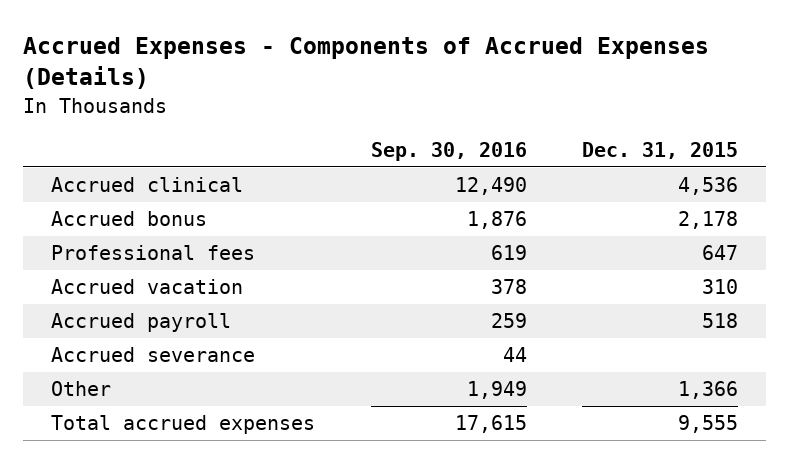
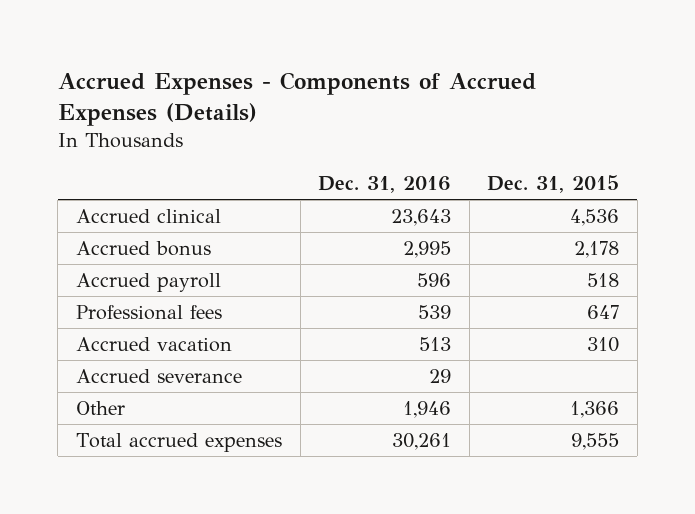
[370,141,527,161] Sep. 30, 2016 -> none
none -> [318,175,452,193] Dec. 31, 2016
[50,313,231,333] Accrued payroll -> [75,272,221,292] Accrued payroll

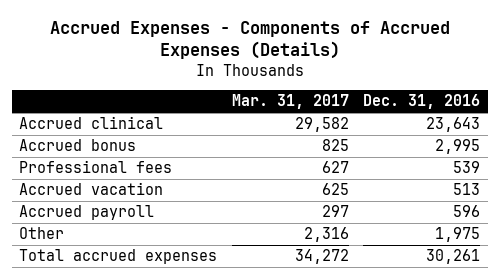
[487,174,620,193] Dec. 31, 2015 -> none
none -> [231,94,349,110] Mar. 31, 2017
[75,368,242,383] Accrued severance -> none
[75,272,221,292] Accrued payroll -> [19,205,155,221] Accrued payroll
[403,400,452,418] 1,946 -> [435,227,481,243] 1,975

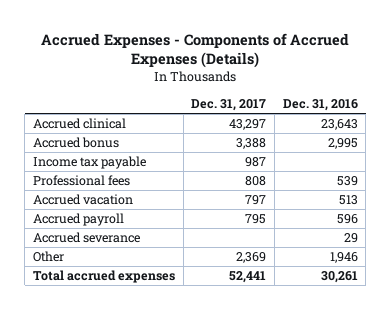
[231,94,349,110] Mar. 31, 2017 -> none
none -> [191,99,267,112] Dec. 31, 2017
none -> [33,156,147,170] Income tax payable
none -> [33,232,141,244] Accrued severance
[435,227,481,243] 1,975 -> [329,252,358,264] 1,946

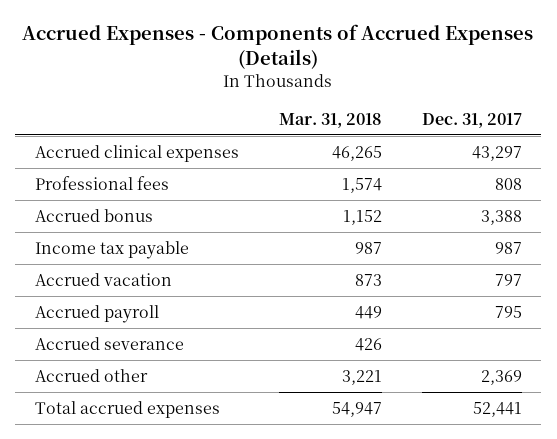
[282,99,358,112] Dec. 31, 2016 -> none
none -> [278,112,382,128] Mar. 31, 2018
[33,118,127,130] Accrued clinical -> [34,144,239,162] Accrued clinical expenses
[33,175,131,187] Professional fees -> [34,175,169,190] Professional fees
[33,251,65,263] Other -> [34,368,148,382] Accrued other

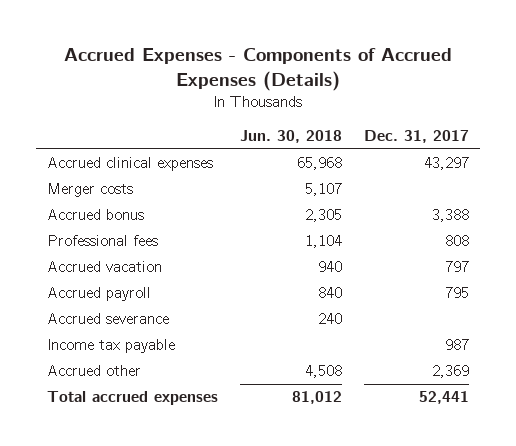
[278,112,382,128] Mar. 31, 2018 -> none
none -> [240,130,343,144] Jun. 30, 2018
none -> [47,183,134,198] Merger costs
[34,175,169,190] Professional fees -> [47,235,159,247] Professional fees
[34,240,189,259] Income tax payable -> [47,339,176,354] Income tax payable

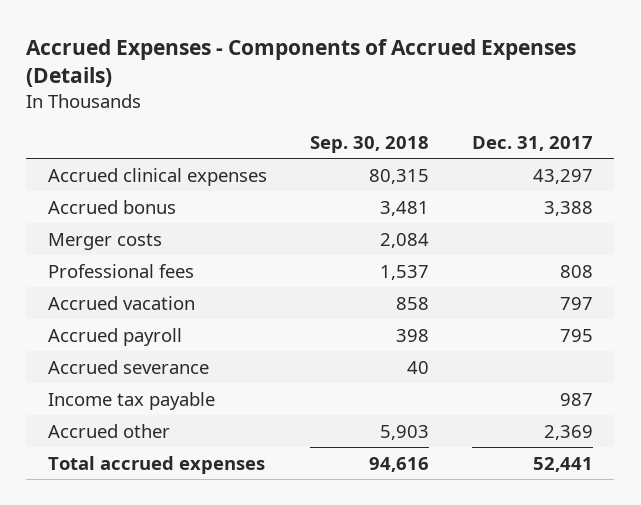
[240,130,343,144] Jun. 30, 2018 -> none
none -> [309,135,429,153] Sep. 30, 2018
[47,183,134,198] Merger costs -> [47,232,162,250] Merger costs

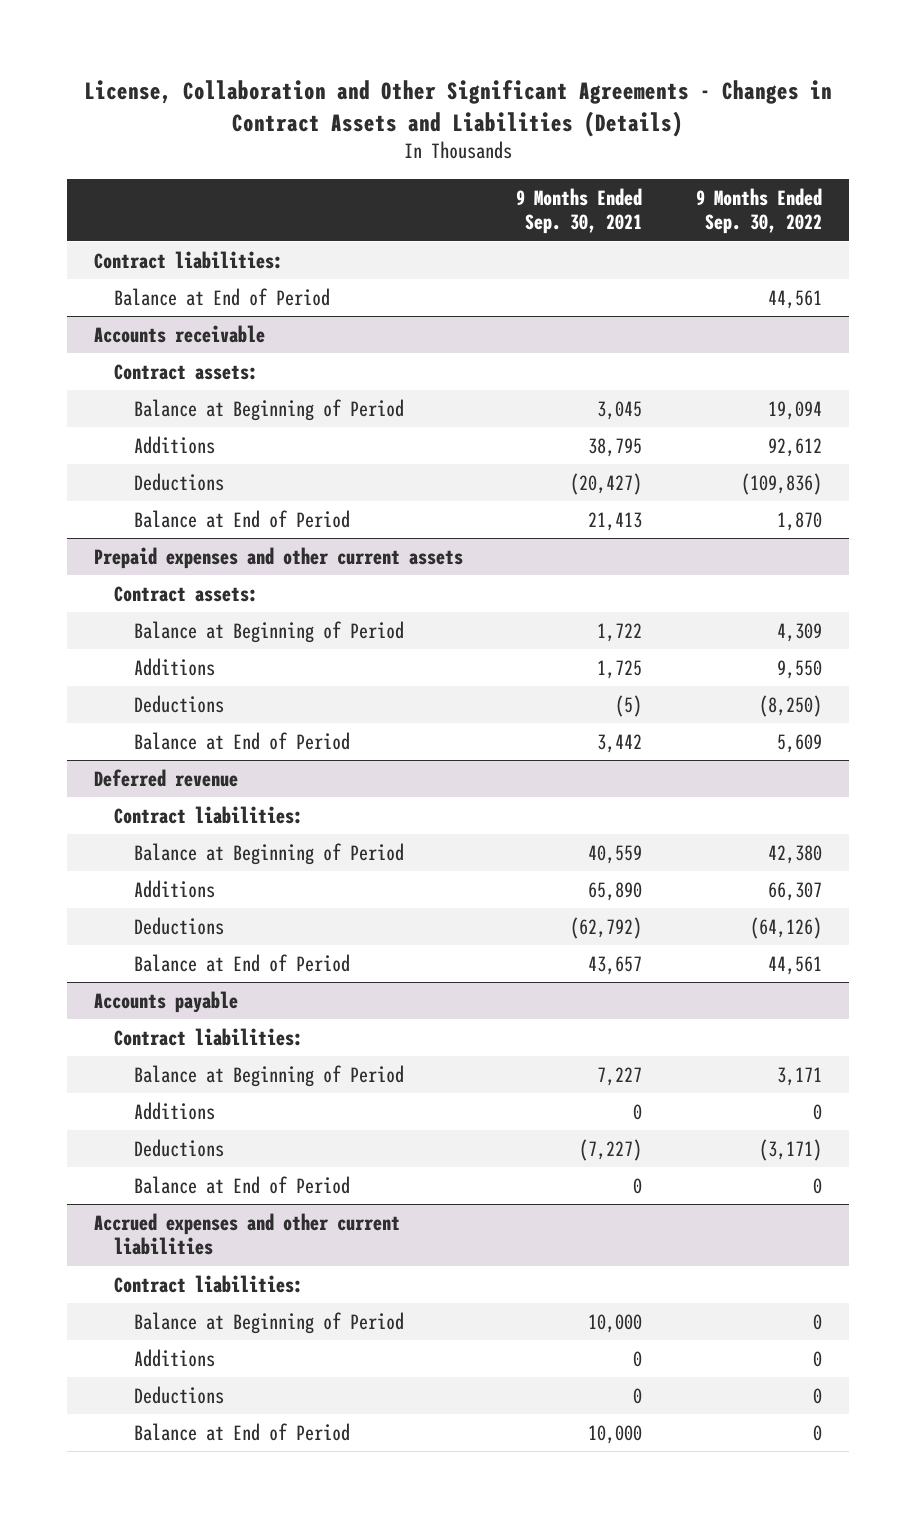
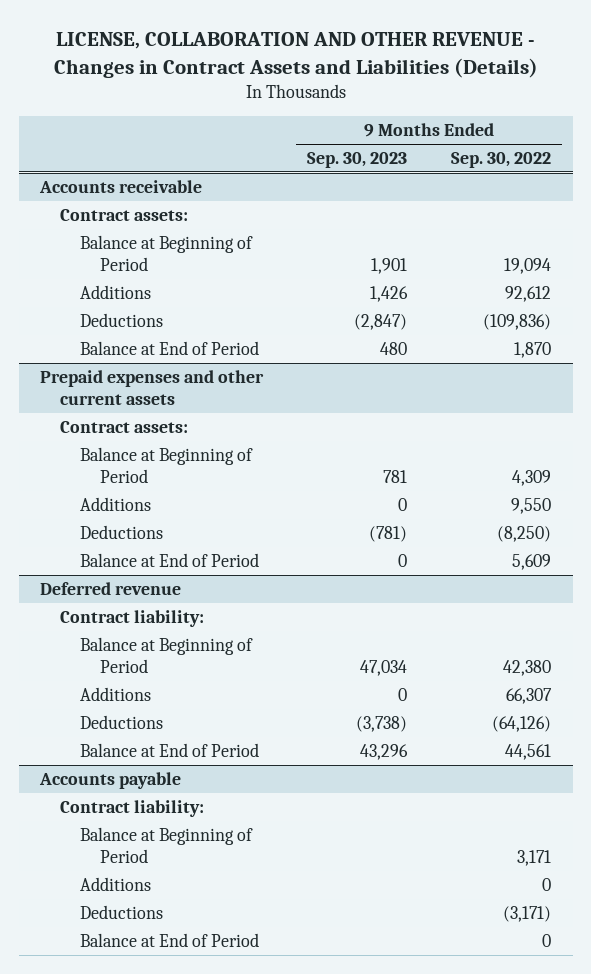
[83,79,832,137] License, Collaboration and Other Significant Agreements - Changes in Contract Assets and Liabilities (Details) -> [53,32,538,79] LICENSE, COLLABORATION AND OTHER REVENUE - Changes in Contract Assets and Liabilities (Details)
[516,187,643,235] 9 Months Ended Sep. 30, 2021 -> none
none -> [307,151,408,168] Sep. 30, 2023
[93,250,283,269] Contract liabilities: -> none
[113,287,330,306] Balance at End of Period -> none
[113,805,303,824] Contract liabilities: -> [60,609,205,627] Contract liability:
[113,1027,303,1046] Contract liabilities: -> [60,799,205,817] Contract liability:
[93,1212,400,1256] Accrued expenses and other current liabilities -> none
[113,1274,303,1293] Contract liabilities: -> none
[133,1311,404,1334] Balance at Beginning of Period -> none
[133,1348,215,1367] Additions -> none
[133,1385,224,1404] Deductions -> none
[133,1422,350,1441] Balance at End of Period -> none

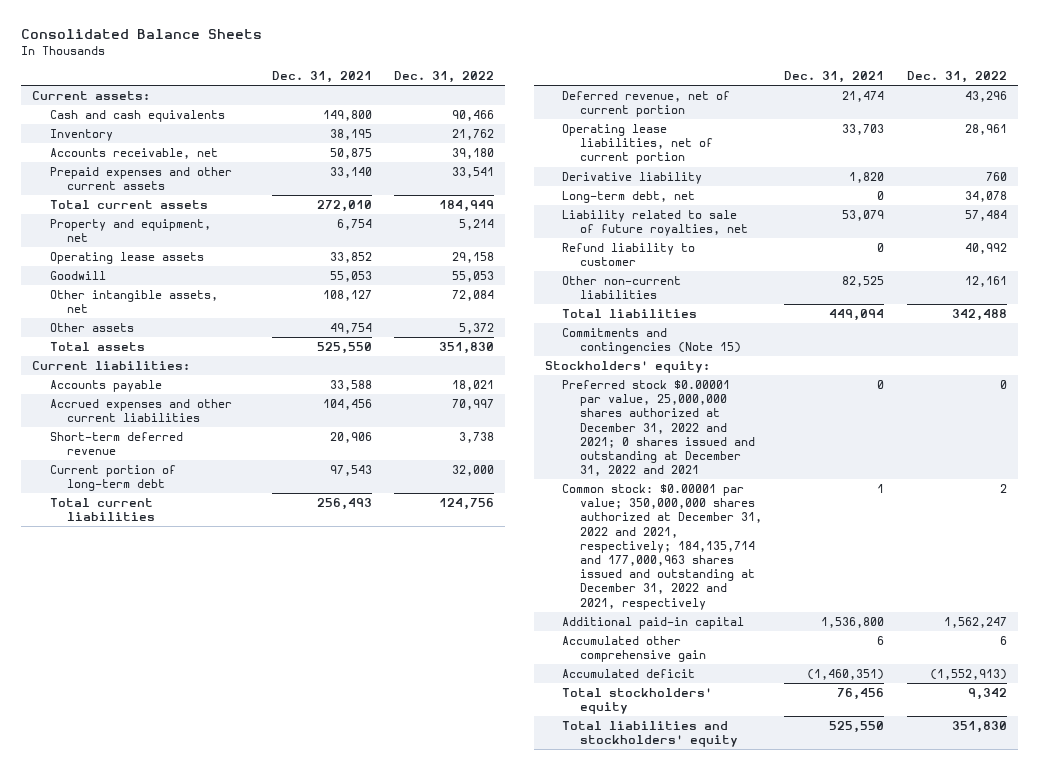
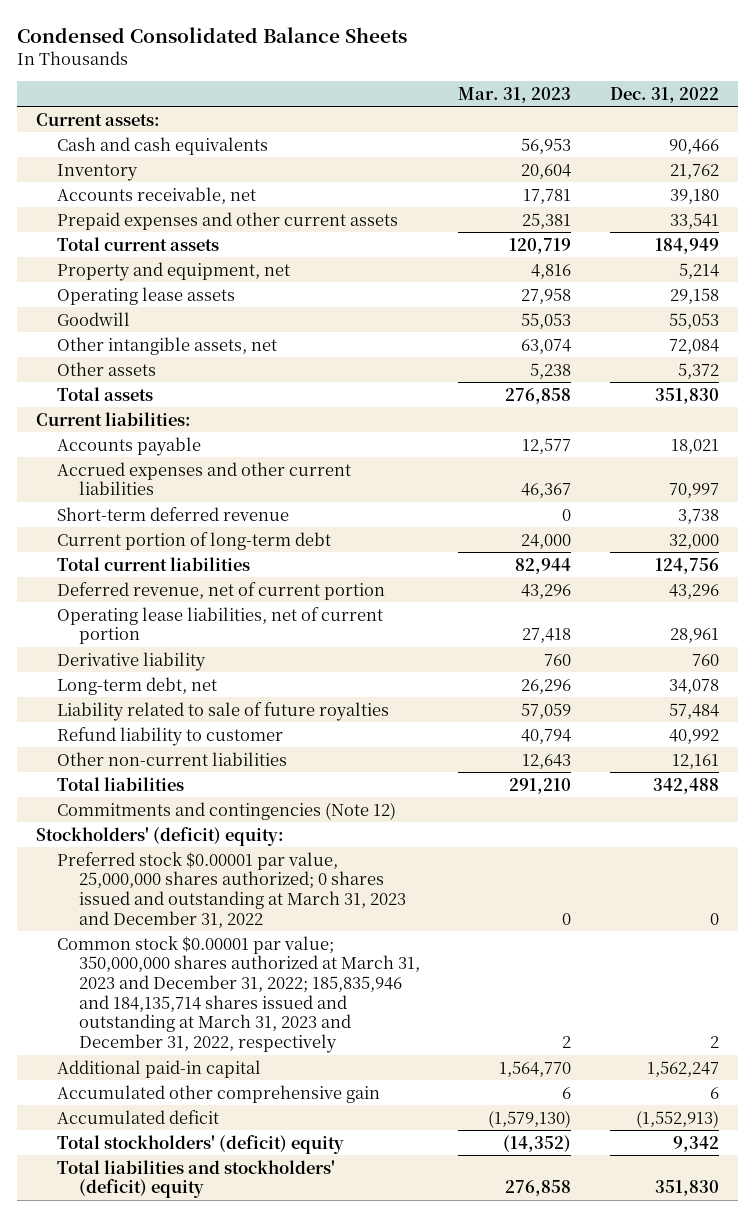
[21,29,263,40] Consolidated Balance Sheets -> [16,26,407,43] Condensed Consolidated Balance Sheets
[271,70,372,83] Dec. 31, 2021 -> none
none -> [458,86,572,103] Mar. 31, 2023
[562,209,748,237] Liability related to sale of future royalties, net -> [57,701,390,721] Liability related to sale of future royalties
[562,327,741,355] Commitments and contingencies (Note 15) -> [57,801,397,820] Commitments and contingencies (Note 12)
[545,360,711,373] Stockholders' equity: -> [36,826,285,846] Stockholders' (deficit) equity:
[562,379,755,477] Preferred stock $0.00001 par value, 25,000,000 shares authorized at December 31, 2022 and 2021; 0 shares issued and outstanding at December 31, 2022 and 2021 -> [57,851,406,928] Preferred stock $0.00001 par value, 25,000,000 shares authorized; 0 shares issued and outstanding at March 31, 2023 and December 31, 2022
[562,483,762,610] Common stock: $0.00001 par value; 350,000,000 shares authorized at December 31, 2022 and 2021, respectively; 184,135,714 and 177,000,963 shares issued and outstanding at December 31, 2022 and 2021, respectively -> [57,935,420,1053] Common stock $0.00001 par value; 350,000,000 shares authorized at March 31, 2023 and December 31, 2022; 185,835,946 and 184,135,714 shares issued and outstanding at March 31, 2023 and December 31, 2022, respectively
[562,687,713,715] Total stockholders' equity -> [57,1134,345,1154] Total stockholders' (deficit) equity
[562,720,738,748] Total liabilities and stockholders' equity -> [57,1159,336,1199] Total liabilities and stockholders' (deficit) equity

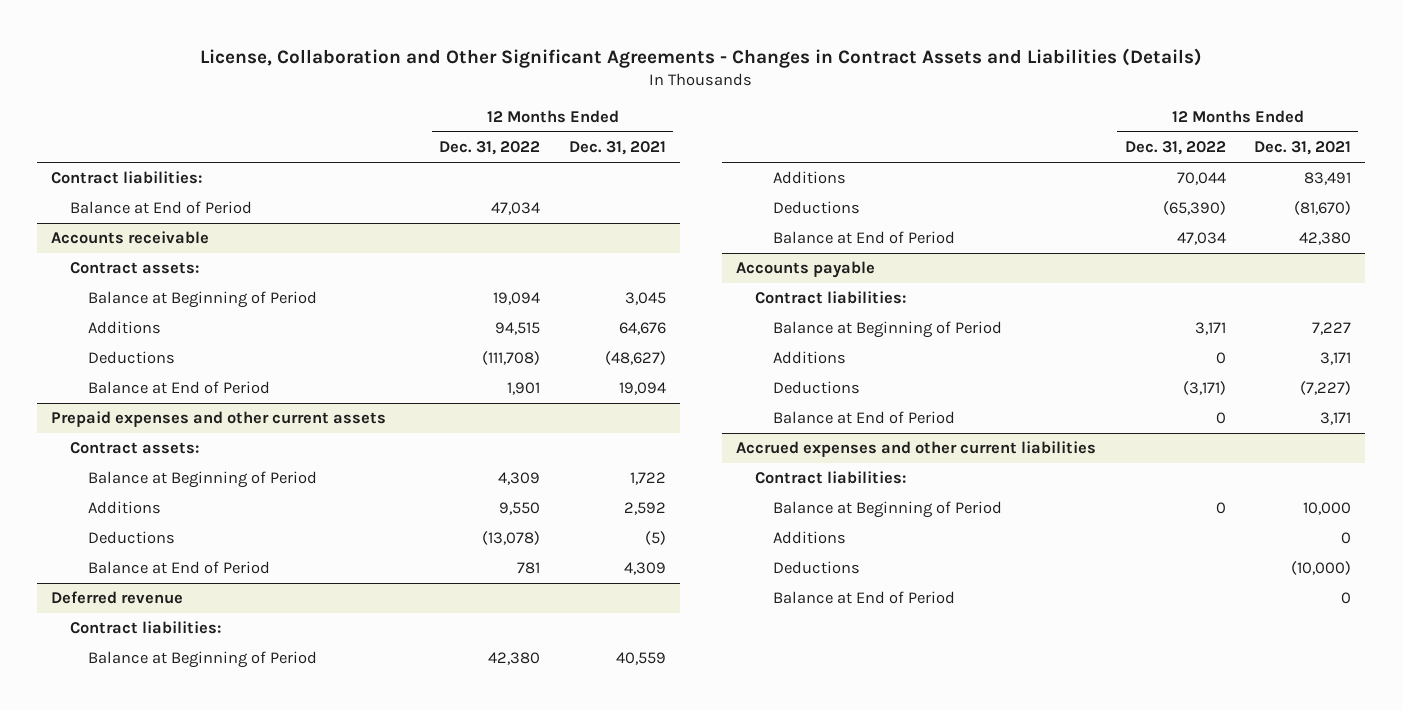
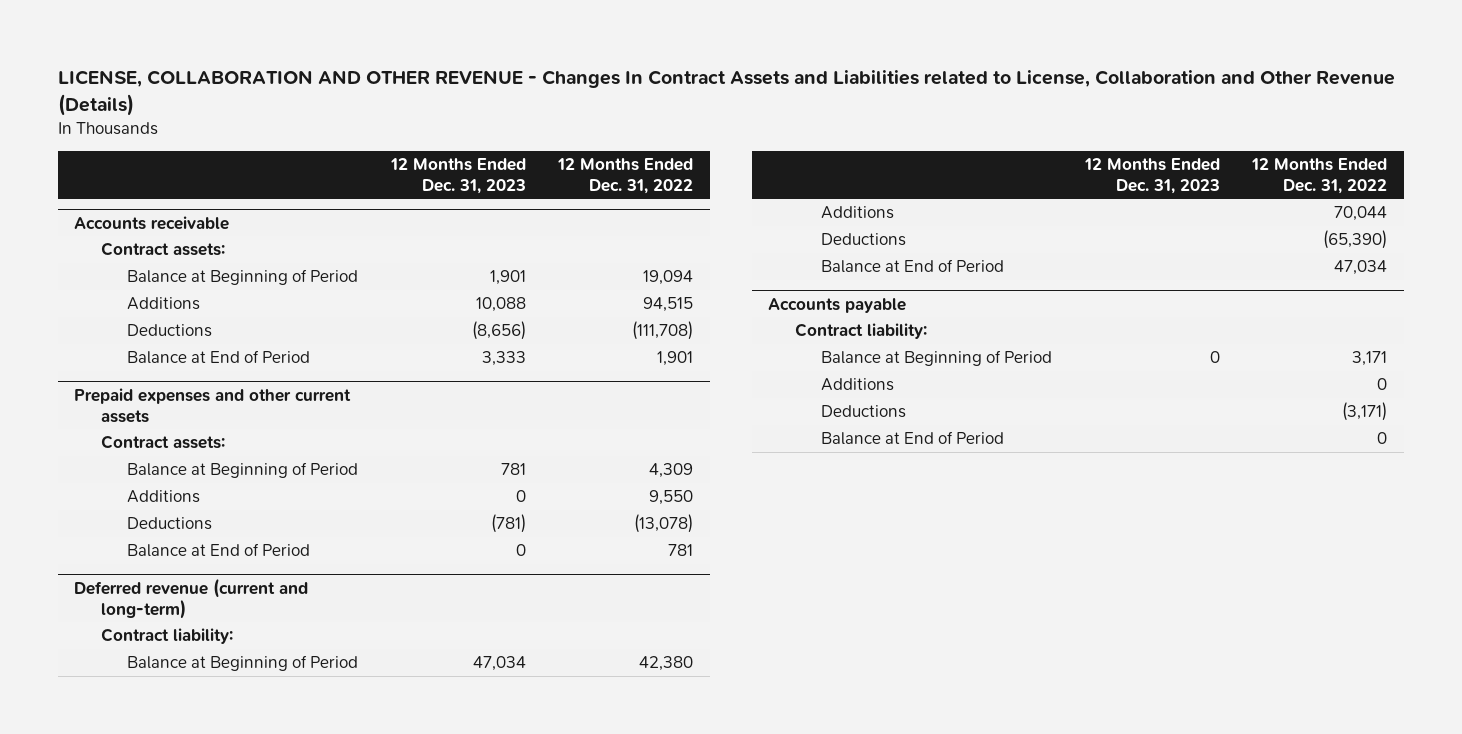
[199,47,1202,68] License, Collaboration and Other Significant Agreements - Changes in Contract Assets and Liabilities (Details) -> [58,70,1396,116] LICENSE, COLLABORATION AND OTHER REVENUE - Changes In Contract Assets and Liabilities related to License, Collaboration and Other Revenue (Details)
[568,141,666,156] Dec. 31, 2021 -> none
none -> [389,157,526,194] 12 Months Ended Dec. 31, 2023
[50,171,202,185] Contract liabilities: -> none
[69,201,252,215] Balance at End of Period -> none
[50,591,183,605] Deferred revenue -> [74,577,309,619] Deferred revenue (current and long-term)
[69,621,221,635] Contract liabilities: -> [100,628,233,645] Contract liability:
[754,291,906,305] Contract liabilities: -> [794,323,927,340] Contract liability:
[736,441,1097,458] Accrued expenses and other current liabilities -> none
[754,471,906,485] Contract liabilities: -> none
[773,501,1003,519] Balance at Beginning of Period -> none
[773,531,847,545] Additions -> none
[773,561,861,575] Deductions -> none
[773,591,956,605] Balance at End of Period -> none

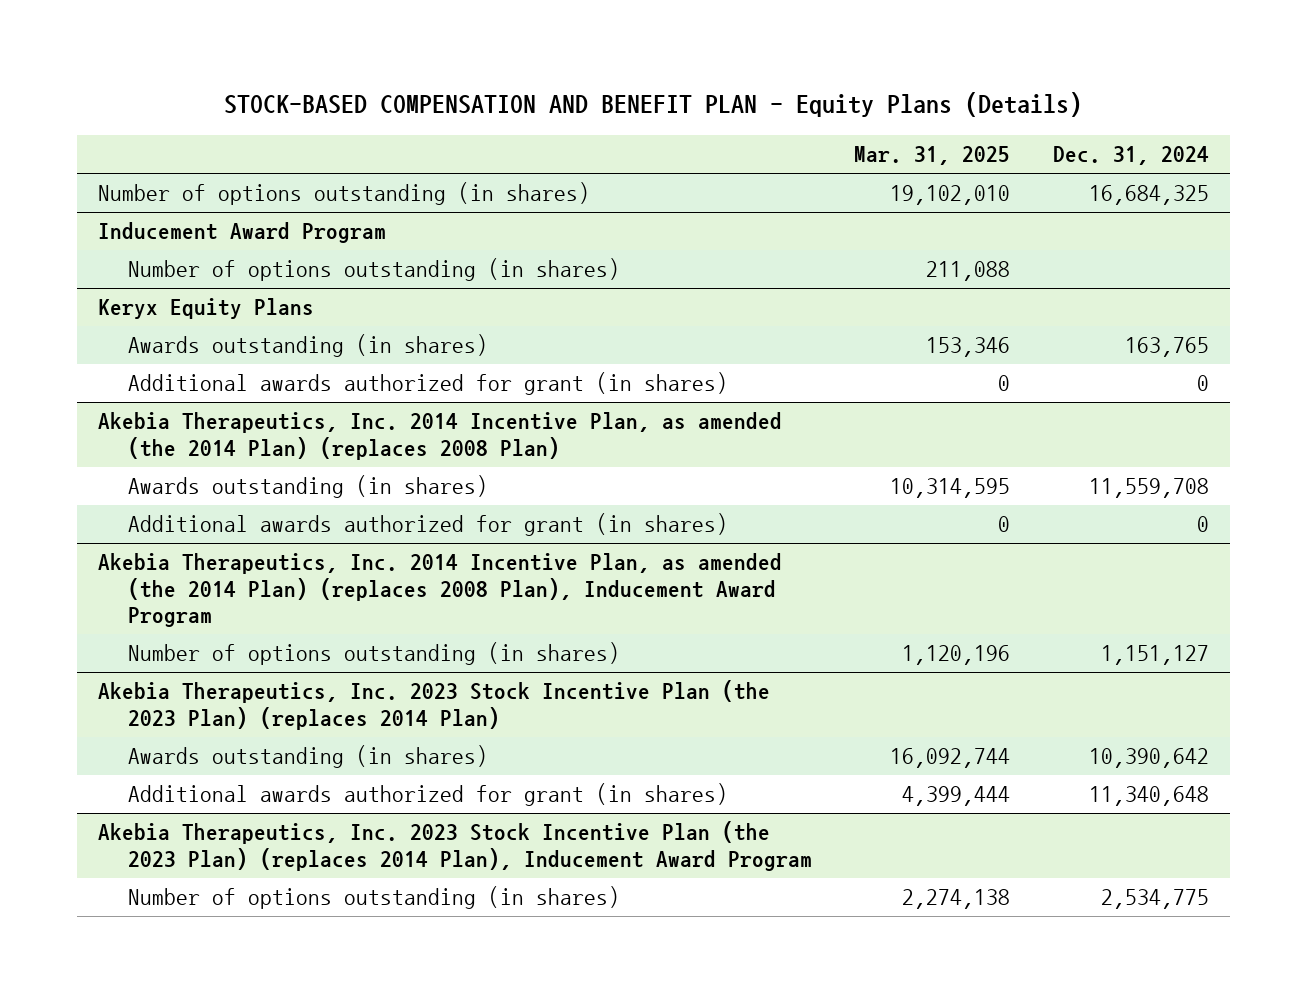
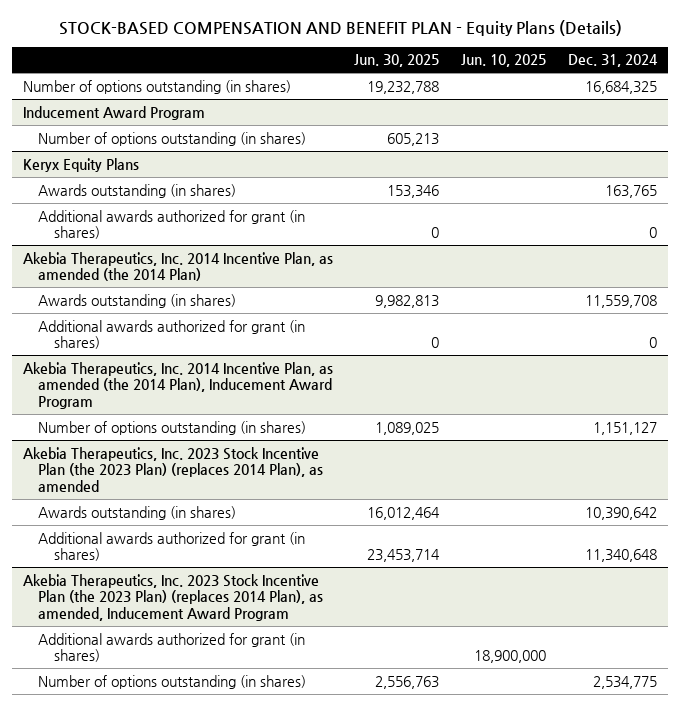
[854,146,1011,166] Mar. 31, 2025 -> none
none -> [354,54,440,68] Jun. 30, 2025
none -> [461,54,547,68] Jun. 10, 2025
[98,412,783,460] Akebia Therapeutics, Inc. 2014 Incentive Plan, as amended (the 2014 Plan) (replaces 2008 Plan) -> [22,251,333,282] Akebia Therapeutics, Inc. 2014 Incentive Plan, as amended (the 2014 Plan)
[98,553,783,628] Akebia Therapeutics, Inc. 2014 Incentive Plan, as amended (the 2014 Plan) (replaces 2008 Plan), Inducement Award Program -> [22,361,333,409] Akebia Therapeutics, Inc. 2014 Incentive Plan, as amended (the 2014 Plan), Inducement Award Program
[98,680,771,730] Akebia Therapeutics, Inc. 2023 Stock Incentive Plan (the 2023 Plan) (replaces 2014 Plan) -> [22,446,324,492] Akebia Therapeutics, Inc. 2023 Stock Incentive Plan (the 2023 Plan) (replaces 2014 Plan), as amended
[98,821,813,871] Akebia Therapeutics, Inc. 2023 Stock Incentive Plan (the 2023 Plan) (replaces 2014 Plan), Inducement Award Program -> [22,573,324,621] Akebia Therapeutics, Inc. 2023 Stock Incentive Plan (the 2023 Plan) (replaces 2014 Plan), as amended, Inducement Award Program
none -> [38,632,306,663] Additional awards authorized for grant (in shares)

